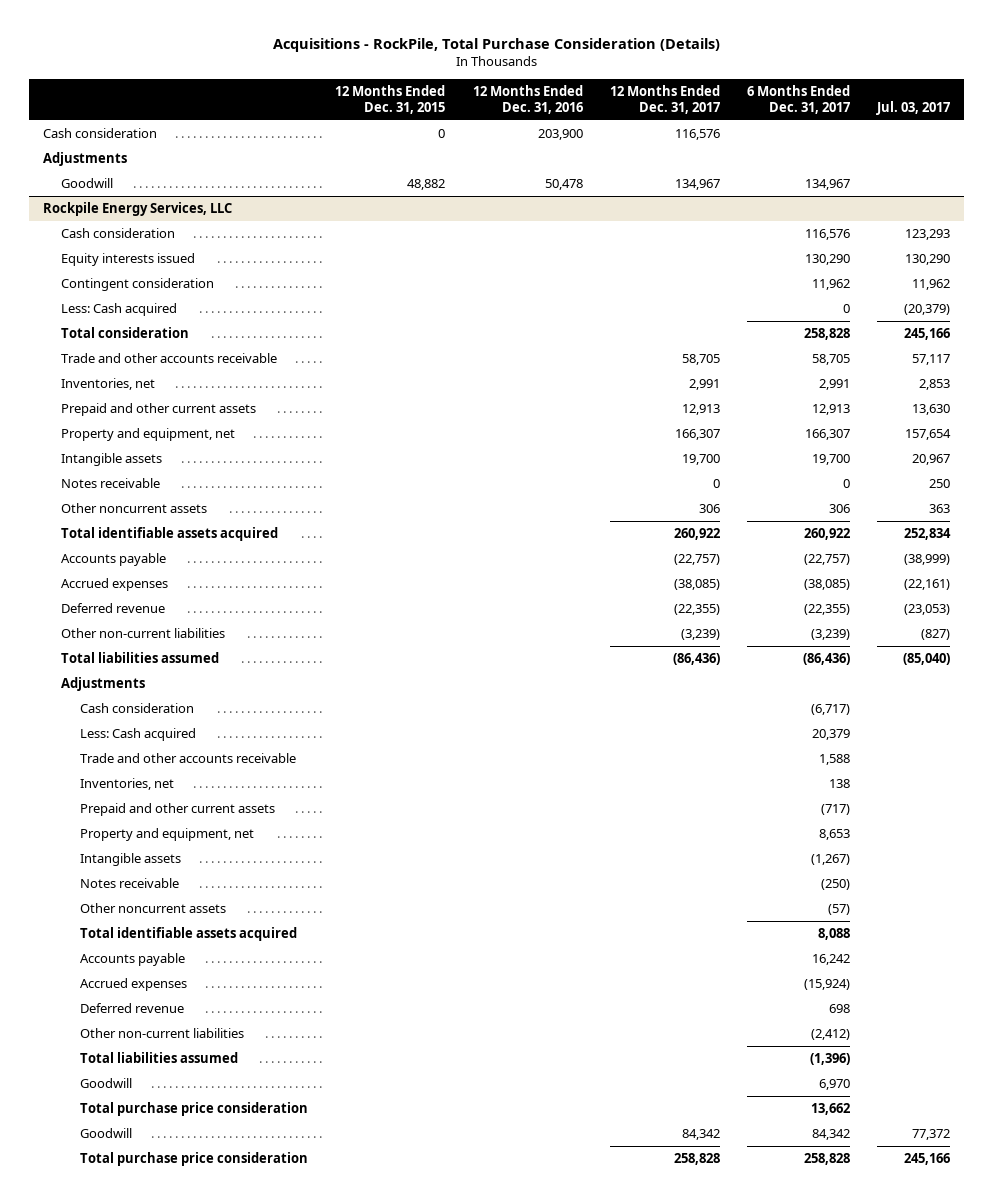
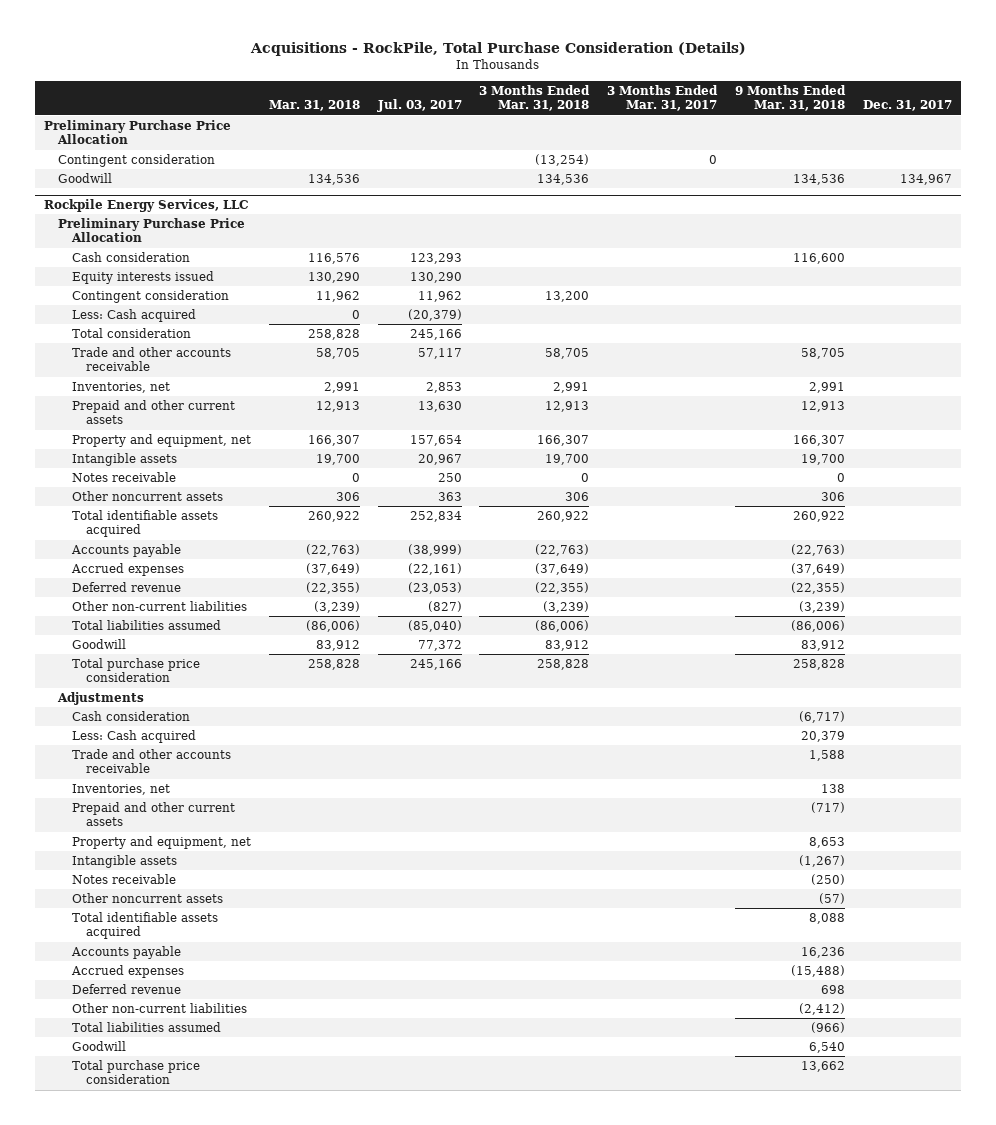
[335,85,446,114] 12 Months Ended Dec. 31, 2015 -> none
[472,85,583,114] 12 Months Ended Dec. 31, 2016 -> none
[609,85,720,114] 12 Months Ended Dec. 31, 2017 -> none
[747,85,851,114] 6 Months Ended Dec. 31, 2017 -> none
none -> [268,100,360,112] Mar. 31, 2018
none -> [479,84,591,112] 3 Months Ended Mar. 31, 2018
none -> [607,84,719,112] 3 Months Ended Mar. 31, 2017
none -> [735,84,847,112] 9 Months Ended Mar. 31, 2018
none -> [862,100,952,112] Dec. 31, 2017
[42,128,157,139] Cash consideration -> none
[42,152,127,167] Adjustments -> none
none -> [43,119,231,145] Preliminary Purchase Price Allocation
none -> [57,153,215,167] Contingent consideration
none -> [57,217,245,243] Preliminary Purchase Price Allocation
[79,1128,132,1139] Goodwill -> [71,638,126,649] Goodwill
[79,1152,308,1167] Total purchase price consideration -> [71,657,200,683] Total purchase price consideration

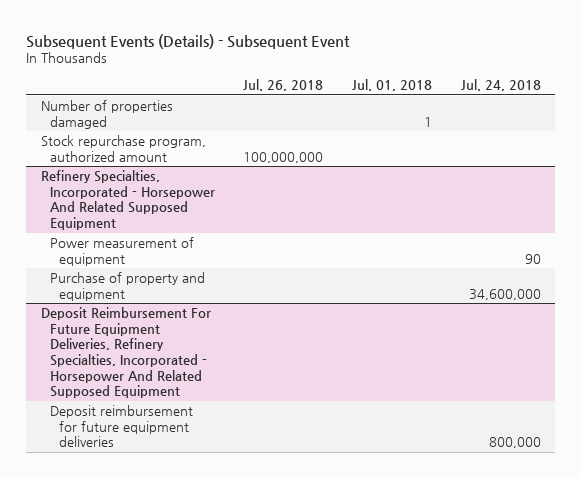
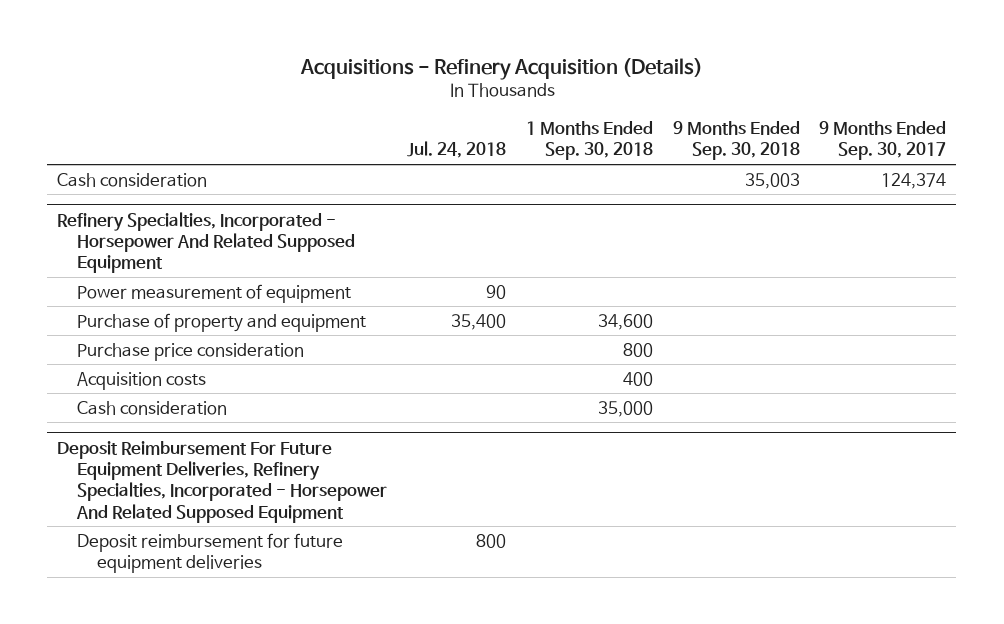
[26,33,351,49] Subsequent Events (Details) - Subsequent Event -> [299,57,703,80] Acquisitions - Refinery Acquisition (Details)
[243,79,324,92] Jul. 26, 2018 -> none
[352,79,433,92] Jul. 01, 2018 -> none
none -> [525,120,653,161] 1 Months Ended Sep. 30, 2018
none -> [672,120,800,161] 9 Months Ended Sep. 30, 2018
none -> [819,120,947,161] 9 Months Ended Sep. 30, 2017
[40,100,173,129] Number of properties damaged -> none
[40,135,206,162] Stock repurchase program, authorized amount -> none
none -> [57,172,208,187] Cash consideration
[468,288,541,300] 34,600,000 -> [450,313,506,330] 35,400
none -> [77,342,305,361] Purchase price consideration
none -> [77,371,207,390] Acquisition costs
none -> [77,400,228,415] Cash consideration
[488,437,541,449] 800,000 -> [475,533,506,548] 800

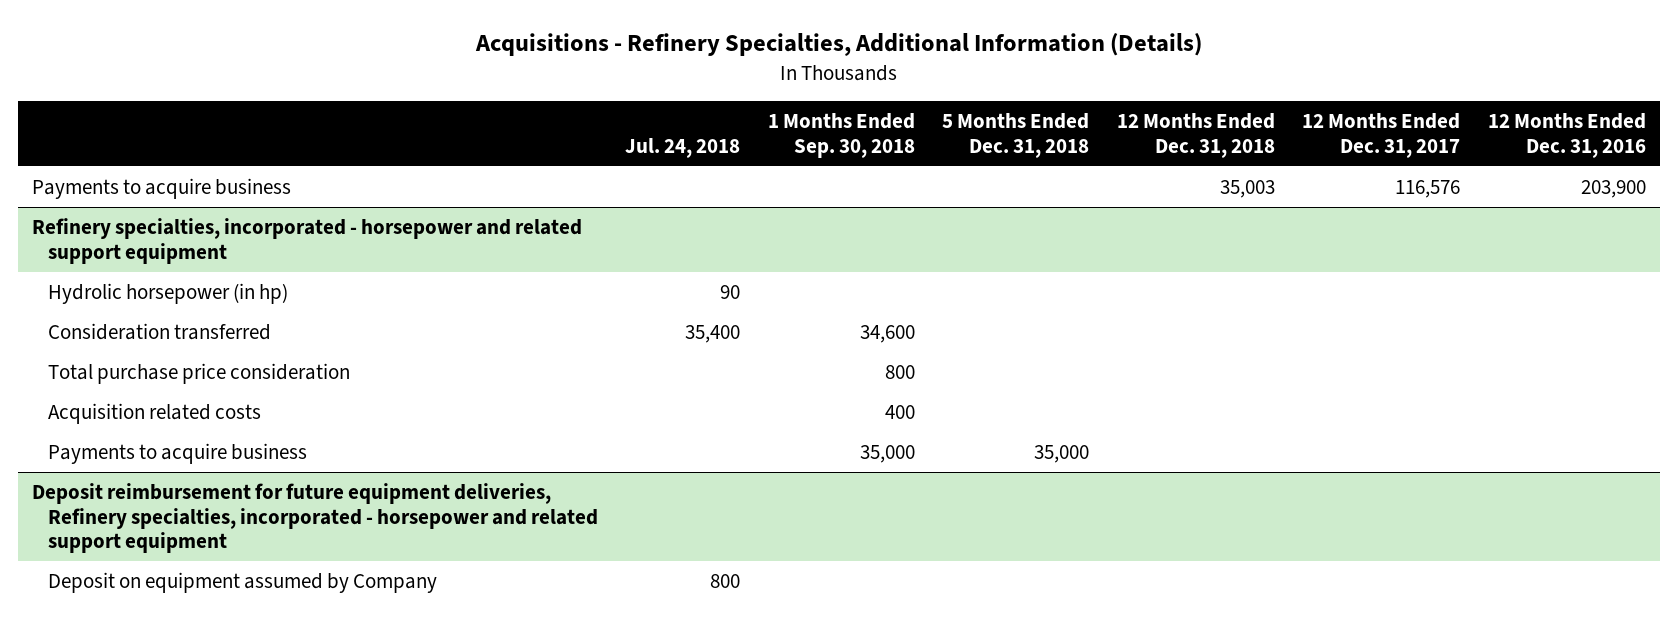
[299,57,703,80] Acquisitions - Refinery Acquisition (Details) -> [474,33,1202,57] Acquisitions - Refinery Specialties, Additional Information (Details)
[672,120,800,161] 9 Months Ended Sep. 30, 2018 -> none
[819,120,947,161] 9 Months Ended Sep. 30, 2017 -> none
none -> [942,113,1090,158] 5 Months Ended Dec. 31, 2018
none -> [1116,113,1275,158] 12 Months Ended Dec. 31, 2018
none -> [1302,113,1461,158] 12 Months Ended Dec. 31, 2017
none -> [1487,113,1646,158] 12 Months Ended Dec. 31, 2016
[77,532,344,574] Deposit reimbursement for future equipment deliveries -> none
[57,172,208,187] Cash consideration -> [32,178,292,200] Payments to acquire business
[57,211,356,274] Refinery Specialties, Incorporated - Horsepower And Related Supposed Equipment -> [32,218,583,264] Refinery specialties, incorporated - horsepower and related support equipment
[77,283,352,303] Power measurement of equipment -> [47,283,288,305] Hydrolic horsepower (in hp)
[77,312,367,332] Purchase of property and equipment -> [47,323,271,341] Consideration transferred
[77,342,305,361] Purchase price consideration -> [47,363,350,385] Total purchase price consideration
[77,371,207,390] Acquisition costs -> [47,403,261,425] Acquisition related costs
[77,400,228,415] Cash consideration -> [47,443,307,465] Payments to acquire business
[57,440,388,523] Deposit Reimbursement For Future Equipment Deliveries, Refinery Specialties, Incorporated - Horsepower And Related Supposed Equipment -> [32,483,598,554] Deposit reimbursement for future equipment deliveries, Refinery specialties, incorporated - horsepower and related support equipment
none -> [47,572,437,594] Deposit on equipment assumed by Company

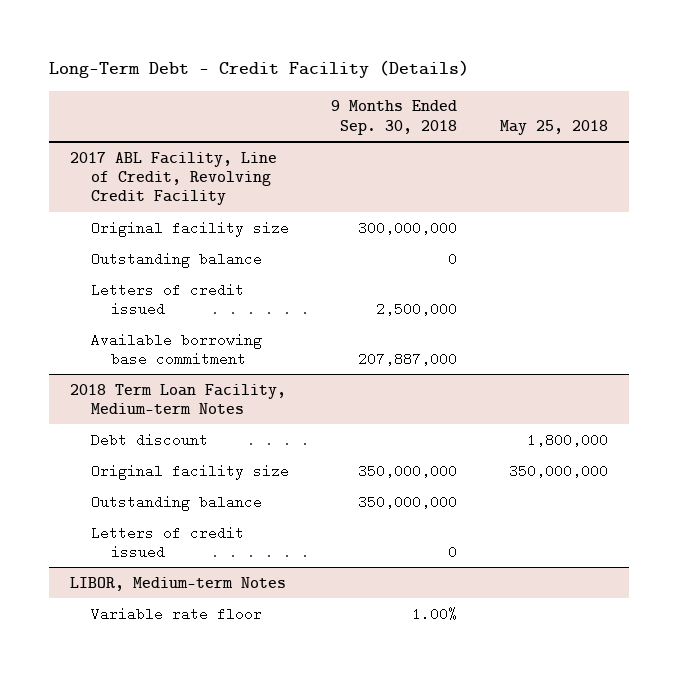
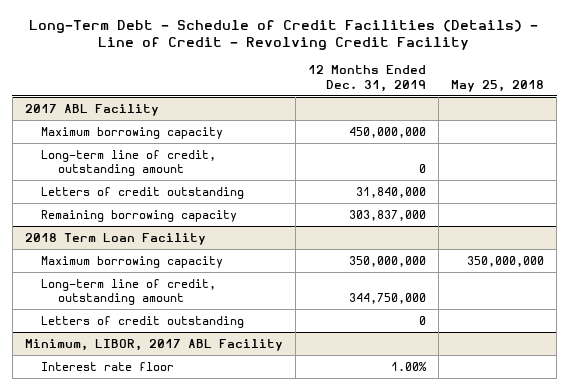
[48,60,469,79] Long-Term Debt - Credit Facility (Details) -> [29,19,539,51] Long-Term Debt - Schedule of Credit Facilities (Details) - Line of Credit - Revolving Credit Facility
[331,100,458,135] 9 Months Ended Sep. 30, 2018 -> none
none -> [307,65,426,92] 12 Months Ended Dec. 31, 2019
[90,432,208,447] Debt discount -> none
[70,576,287,591] LIBOR, Medium-term Notes -> none
[90,606,262,621] Variable rate floor -> none
[70,151,278,205] 2017 ABL Facility, Line of Credit, Revolving Credit Facility -> [24,103,159,116] 2017 ABL Facility
[90,220,289,237] Original facility size -> [41,126,224,139] Maximum borrowing capacity
[90,251,262,268] Outstanding balance -> [41,149,217,177] Long-term line of credit, outstanding amount
[90,282,244,316] Letters of credit issued -> [41,186,245,199] Letters of credit outstanding
[90,332,262,366] Available borrowing base commitment -> [41,209,238,222] Remaining borrowing capacity
[70,383,287,414] 2018 Term Loan Facility, Medium-term Notes -> [24,232,206,245] 2018 Term Loan Facility
[90,463,289,480] Original facility size -> [41,255,224,268] Maximum borrowing capacity
[90,494,262,511] Outstanding balance -> [41,278,217,306] Long-term line of credit, outstanding amount
[90,525,244,559] Letters of credit issued -> [41,315,245,328] Letters of credit outstanding
none -> [24,338,283,351] Minimum, LIBOR, 2017 ABL Facility
none -> [41,361,175,371] Interest rate floor

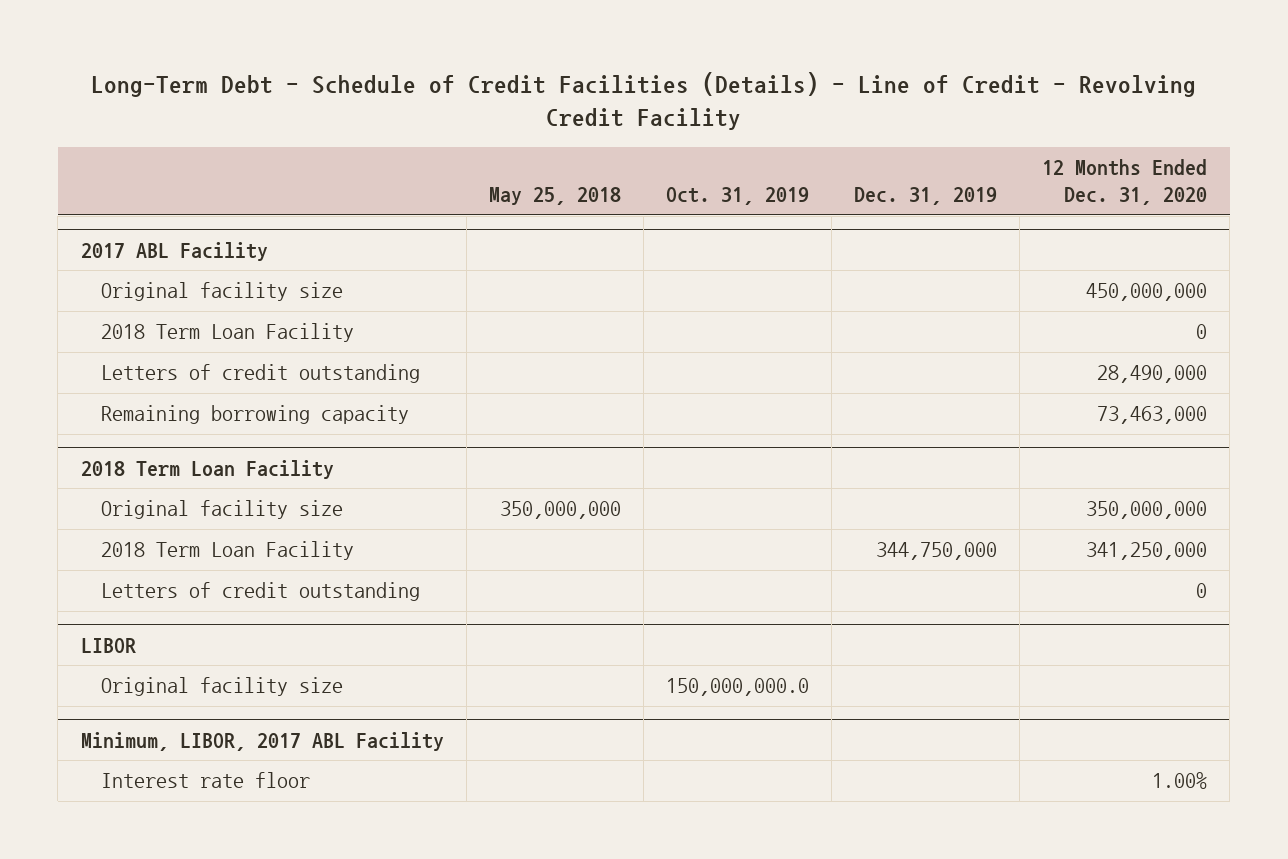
[307,65,426,92] 12 Months Ended Dec. 31, 2019 -> none
none -> [665,186,809,205] Oct. 31, 2019
none -> [853,186,997,205] Dec. 31, 2019
none -> [1041,159,1207,205] 12 Months Ended Dec. 31, 2020
[41,126,224,139] Maximum borrowing capacity -> [100,282,343,302] Original facility size
[41,149,217,177] Long-term line of credit, outstanding amount -> [100,323,354,343] 2018 Term Loan Facility
[41,255,224,268] Maximum borrowing capacity -> [100,500,343,520] Original facility size
[41,278,217,306] Long-term line of credit, outstanding amount -> [100,541,354,561] 2018 Term Loan Facility
none -> [80,637,136,653] LIBOR
none -> [100,677,343,697] Original facility size

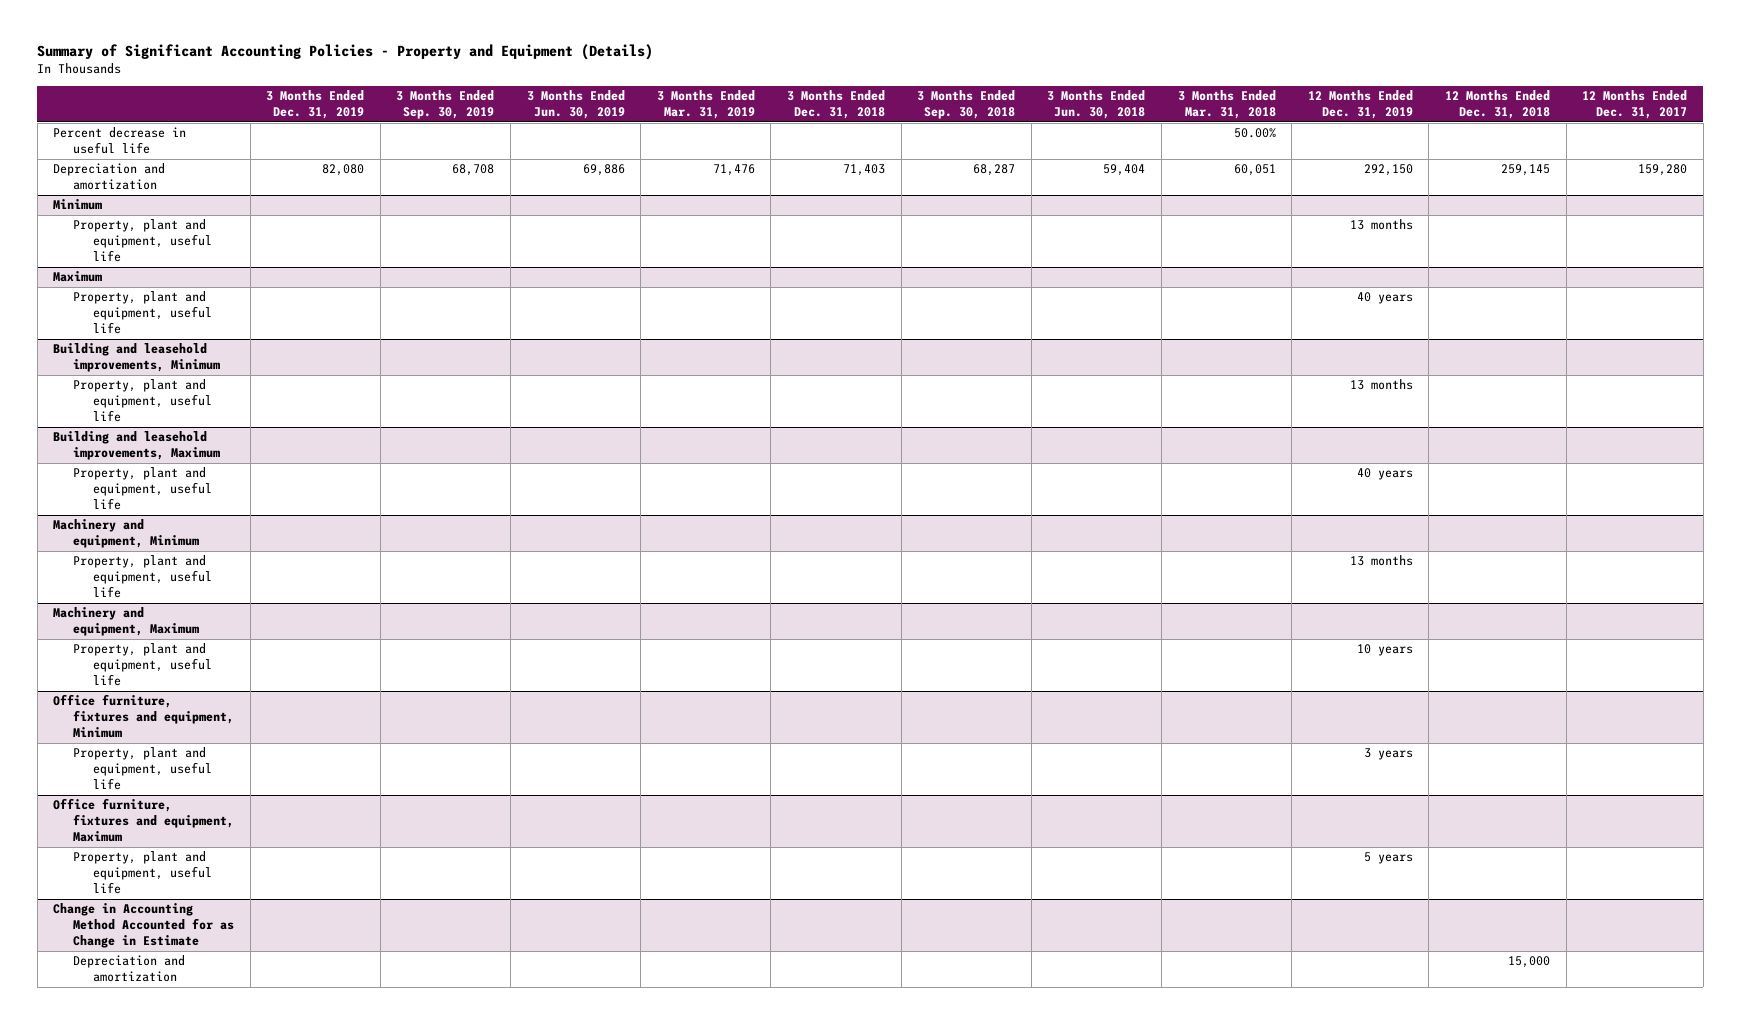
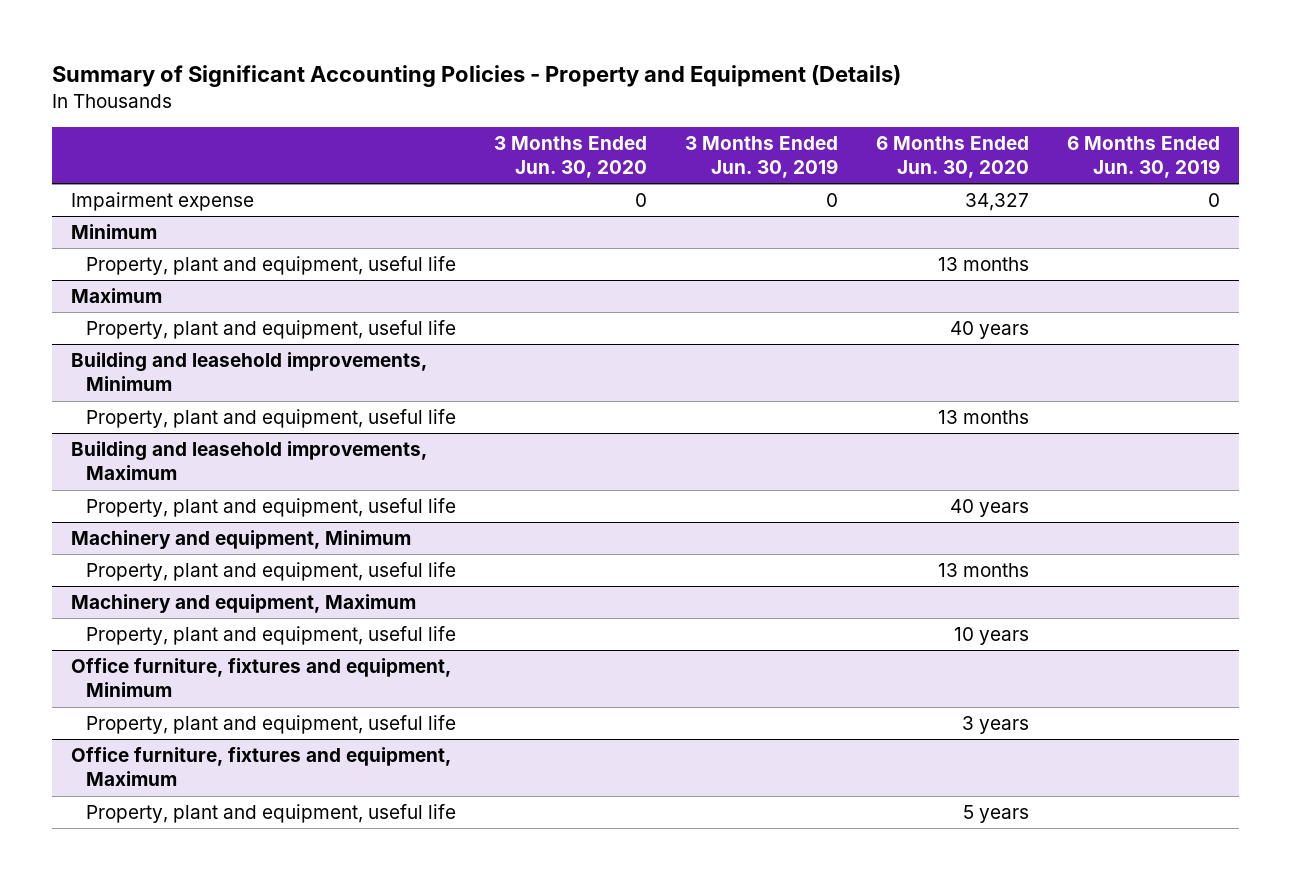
[266,89,365,119] 3 Months Ended Dec. 31, 2019 -> none
[396,89,495,119] 3 Months Ended Sep. 30, 2019 -> none
[656,89,755,119] 3 Months Ended Mar. 31, 2019 -> none
[786,89,885,119] 3 Months Ended Dec. 31, 2018 -> none
[917,89,1016,119] 3 Months Ended Sep. 30, 2018 -> none
[1047,89,1146,119] 3 Months Ended Jun. 30, 2018 -> none
[1177,89,1276,119] 3 Months Ended Mar. 31, 2018 -> none
[1307,89,1413,119] 12 Months Ended Dec. 31, 2019 -> none
[1444,89,1550,119] 12 Months Ended Dec. 31, 2018 -> none
[1582,89,1688,119] 12 Months Ended Dec. 31, 2017 -> none
none -> [493,135,647,178] 3 Months Ended Jun. 30, 2020
none -> [875,135,1029,178] 6 Months Ended Jun. 30, 2020
none -> [1067,135,1221,178] 6 Months Ended Jun. 30, 2019
[53,127,187,155] Percent decrease in useful life -> none
[53,163,166,191] Depreciation and amortization -> none
none -> [71,192,255,212] Impairment expense
[53,903,235,949] Change in Accounting Method Accounted for as Change in Estimate -> none
[73,955,186,983] Depreciation and amortization -> none

